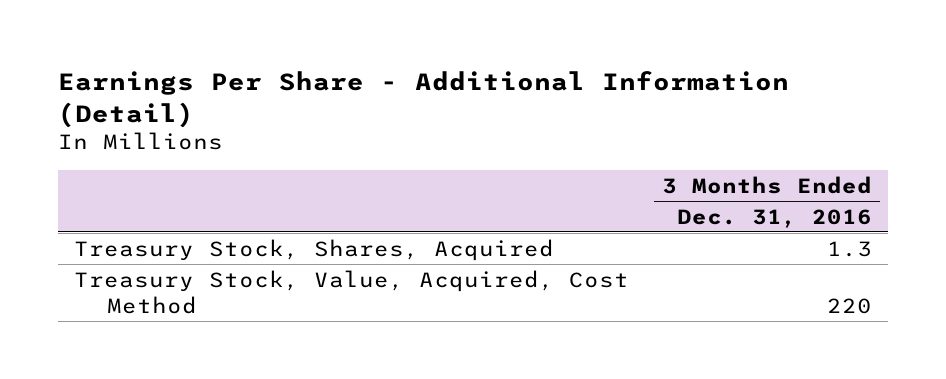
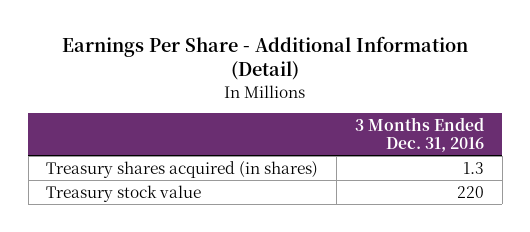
[74,238,555,261] Treasury Stock, Shares, Acquired -> [46,160,319,178] Treasury shares acquired (in shares)
[74,269,630,314] Treasury Stock, Value, Acquired, Cost Method -> [46,184,202,202] Treasury stock value

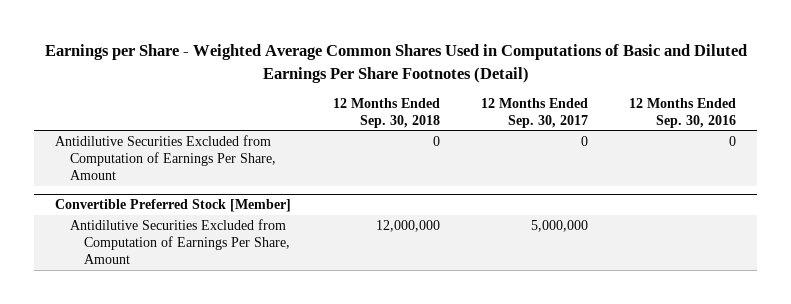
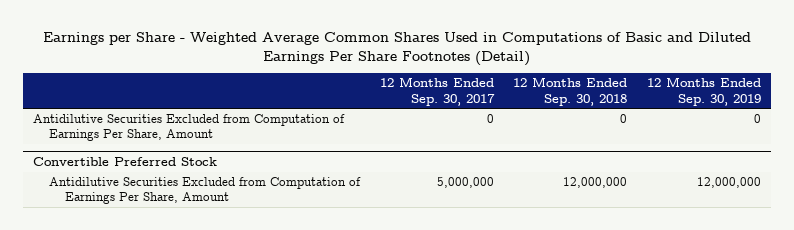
[629,97,737,128] 12 Months Ended Sep. 30, 2016 -> none
none -> [647,77,762,106] 12 Months Ended Sep. 30, 2019
[55,199,292,213] Convertible Preferred Stock [Member] -> [32,156,217,166] Convertible Preferred Stock

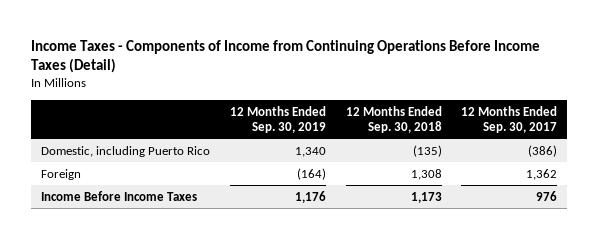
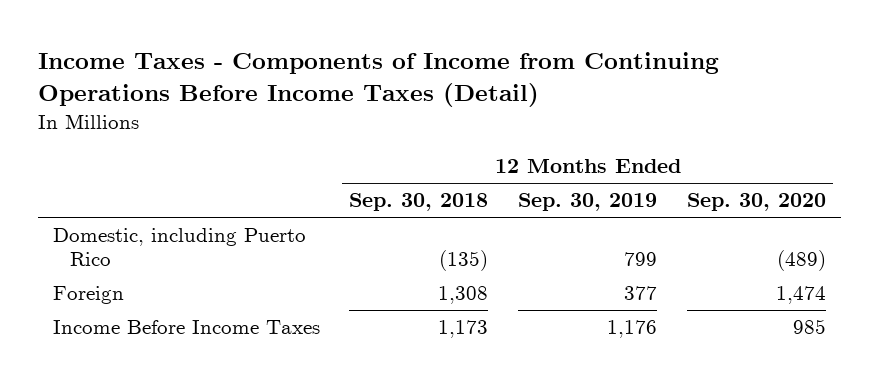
[461,105,558,133] 12 Months Ended Sep. 30, 2017 -> none
none -> [686,193,826,212] Sep. 30, 2020
[294,146,326,157] 1,340 -> [624,252,658,267] 799
[296,167,326,180] (164) -> [624,286,658,301] 377

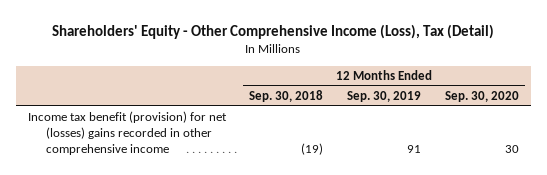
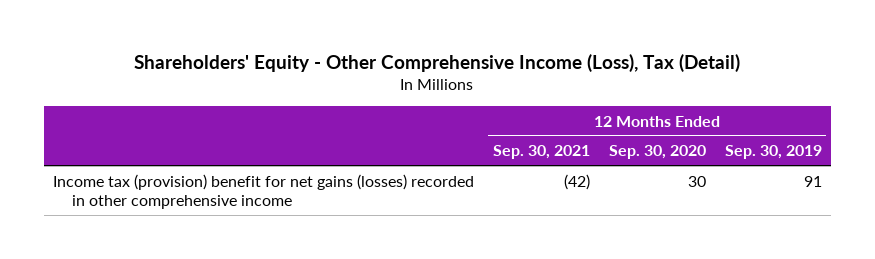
[249,89,324,102] Sep. 30, 2018 -> none
none -> [493,145,591,160] Sep. 30, 2021
[27,111,227,155] Income tax benefit (provision) for net (losses) gains recorded in other comprehensive income -> [53,173,475,209] Income tax (provision) benefit for net gains (losses) recorded in other comprehensive income

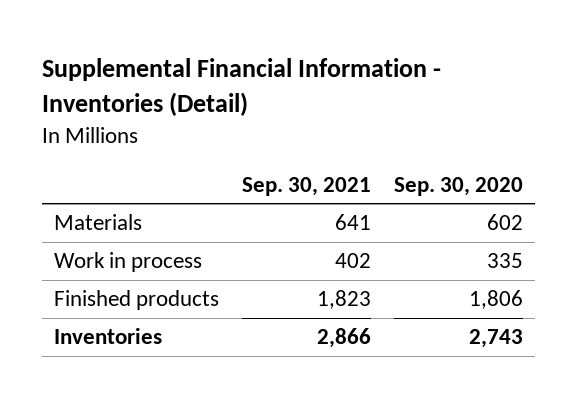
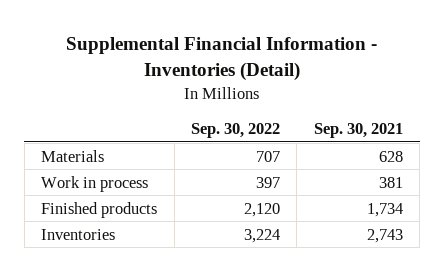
[394,176,524,196] Sep. 30, 2020 -> none
none -> [191,122,281,138] Sep. 30, 2022
[335,214,372,231] 641 -> [378,150,403,162] 628
[335,253,372,269] 402 -> [378,176,403,188] 381
[317,290,372,310] 1,823 -> [366,202,403,217] 1,734
[317,328,372,349] 2,866 -> [366,228,403,243] 2,743

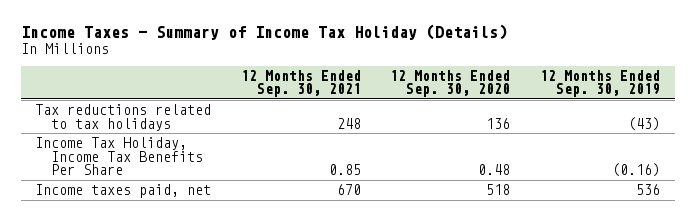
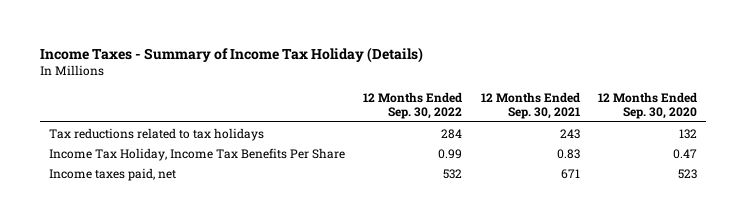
[539,69,660,98] 12 Months Ended Sep. 30, 2019 -> none
none -> [363,91,463,119] 12 Months Ended Sep. 30, 2022
[336,117,361,129] 248 -> [559,128,580,139] 243
[486,117,511,129] 136 -> [678,128,697,139] 132
[328,164,361,176] 0.85 -> [556,148,580,159] 0.83
[478,164,511,176] 0.48 -> [672,148,697,159] 0.47
[336,184,361,196] 670 -> [560,168,580,179] 671
[486,184,511,196] 518 -> [677,168,697,179] 523

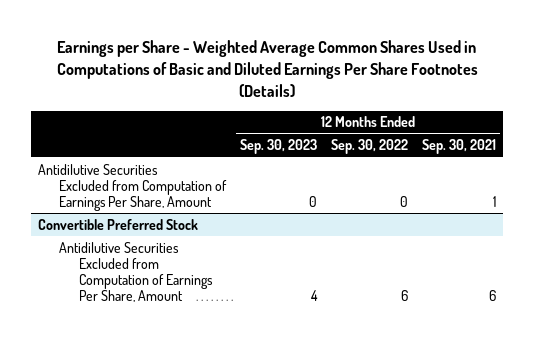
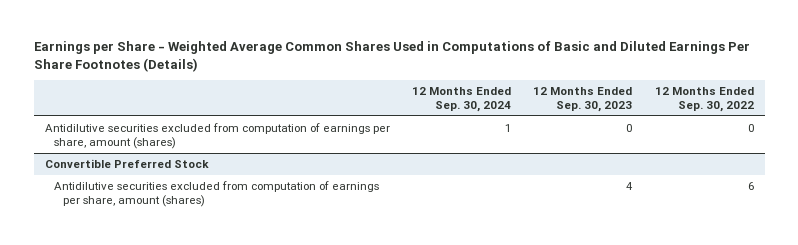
[422,139,497,155] Sep. 30, 2021 -> none
none -> [412,87,512,112] 12 Months Ended Sep. 30, 2024
[38,163,227,211] Antidilutive Securities Excluded from Computation of Earnings Per Share, Amount -> [44,123,390,149] Antidilutive securities excluded from computation of earnings per share, amount (shares)
[58,241,213,303] Antidilutive Securities Excluded from Computation of Earnings Per Share, Amount -> [53,181,379,207] Antidilutive securities excluded from computation of earnings per share, amount (shares)

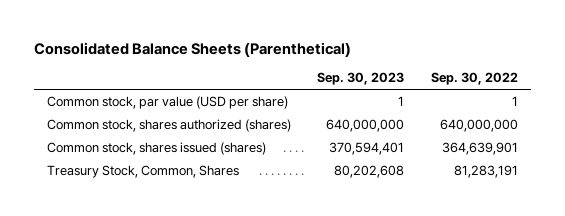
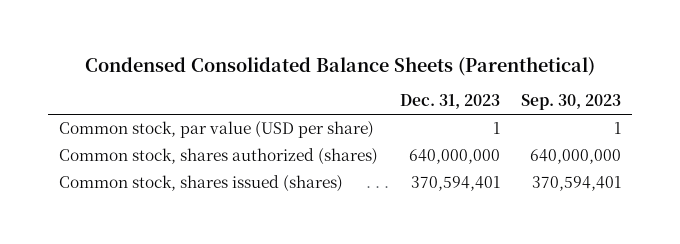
[33,41,351,57] Consolidated Balance Sheets (Parenthetical) -> [85,56,596,76] Condensed Consolidated Balance Sheets (Parenthetical)
[431,72,519,86] Sep. 30, 2022 -> none
none -> [399,94,500,110] Dec. 31, 2023
[46,164,239,178] Treasury Stock, Common, Shares -> none

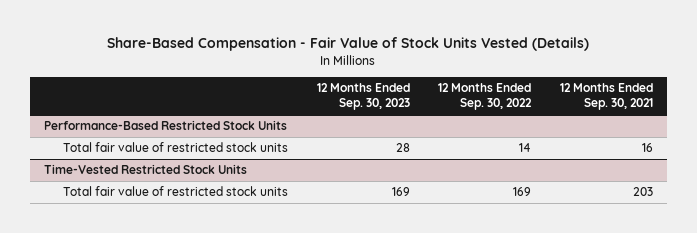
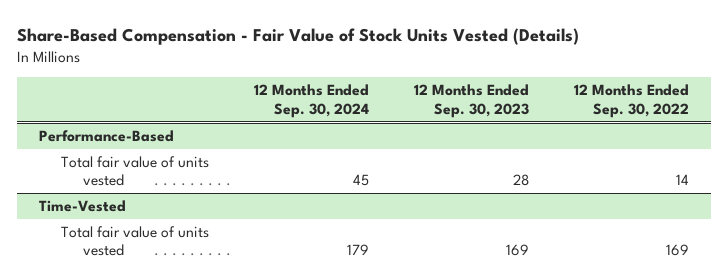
[560,83,654,111] 12 Months Ended Sep. 30, 2021 -> none
none -> [253,84,369,118] 12 Months Ended Sep. 30, 2024
[43,120,287,131] Performance-Based Restricted Stock Units -> [38,130,174,143] Performance-Based
[62,142,288,153] Total fair value of restricted stock units -> [60,156,209,187] Total fair value of units vested
[43,164,247,175] Time-Vested Restricted Stock Units -> [38,200,126,213] Time-Vested
[62,186,288,197] Total fair value of restricted stock units -> [60,226,209,257] Total fair value of units vested

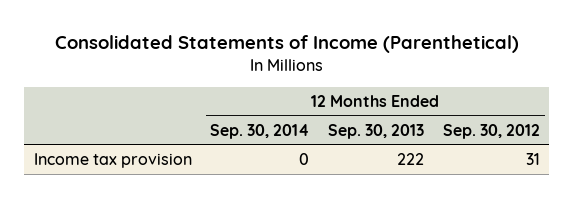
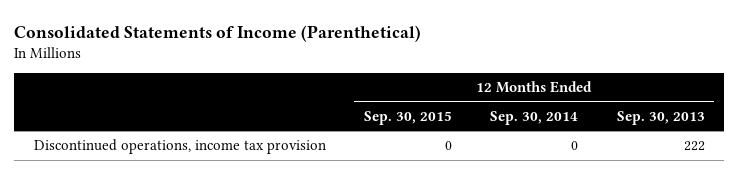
[443,123,541,139] Sep. 30, 2012 -> none
none -> [364,110,453,125] Sep. 30, 2015
[33,152,192,168] Income tax provision -> [33,139,326,155] Discontinued operations, income tax provision

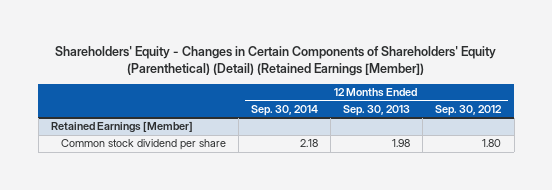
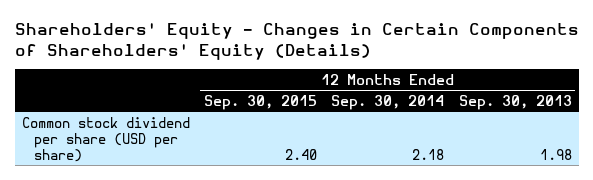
[55,45,497,76] Shareholders' Equity - Changes in Certain Components of Shareholders' Equity (Parenthetical) (Detail) (Retained Earnings [Member]) -> [14,23,579,60] Shareholders' Equity - Changes in Certain Components of Shareholders' Equity (Details)
[435,104,503,116] Sep. 30, 2012 -> none
none -> [204,94,318,110] Sep. 30, 2015
[51,121,194,134] Retained Earnings [Member] -> none
[60,139,226,151] Common stock dividend per share -> [21,116,190,162] Common stock dividend per share (USD per share)

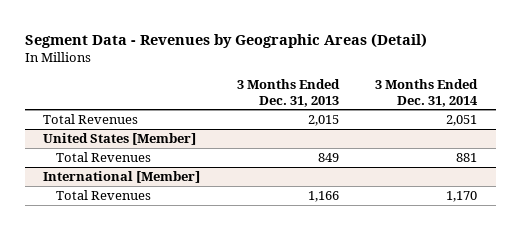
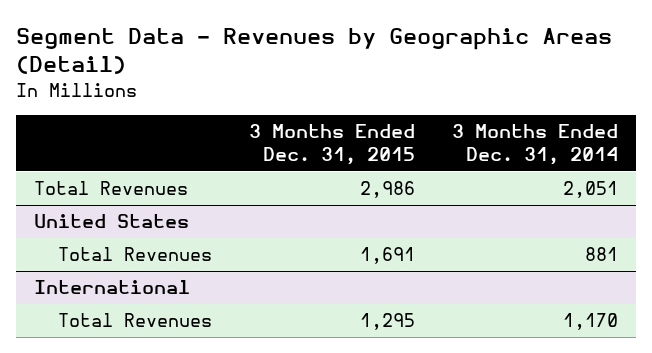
[236,78,340,107] 3 Months Ended Dec. 31, 2013 -> none
none -> [248,123,415,166] 3 Months Ended Dec. 31, 2015
[43,133,197,146] United States [Member] -> [34,214,190,229] United States
[43,171,201,184] International [Member] -> [34,280,191,295] International

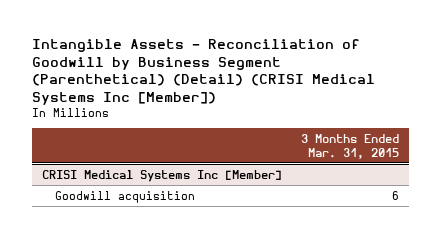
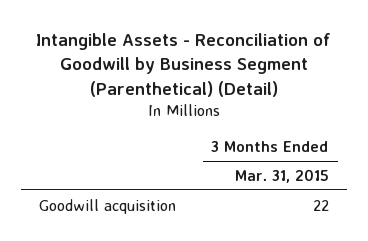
[31,39,375,105] Intangible Assets - Reconciliation of Goodwill by Business Segment (Parenthetical) (Detail) (CRISI Medical Systems Inc [Member]) -> [35,32,331,98] Intangible Assets - Reconciliation of Goodwill by Business Segment (Parenthetical) (Detail)
[41,169,282,182] CRISI Medical Systems Inc [Member] -> none
[392,190,400,200] 6 -> [312,199,329,211] 22

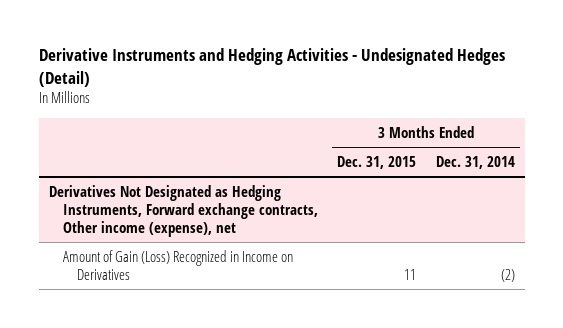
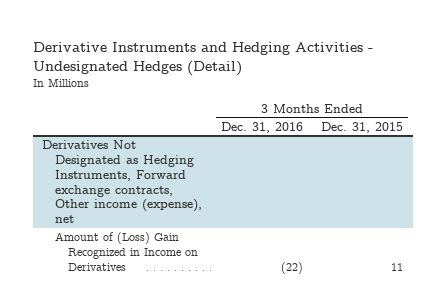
[435,155,515,169] Dec. 31, 2014 -> none
none -> [220,121,303,133] Dec. 31, 2016
[62,249,293,280] Amount of Gain (Loss) Recognized in Income on Derivatives -> [55,232,199,271] Amount of (Loss) Gain Recognized in Income on Derivatives

